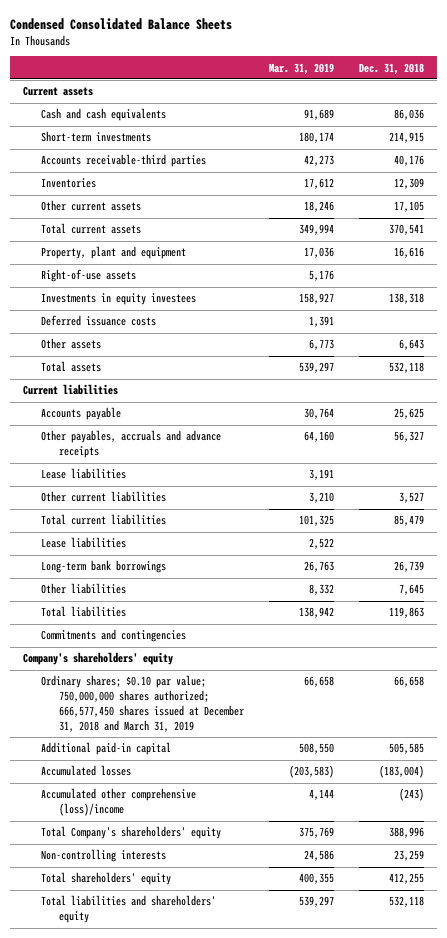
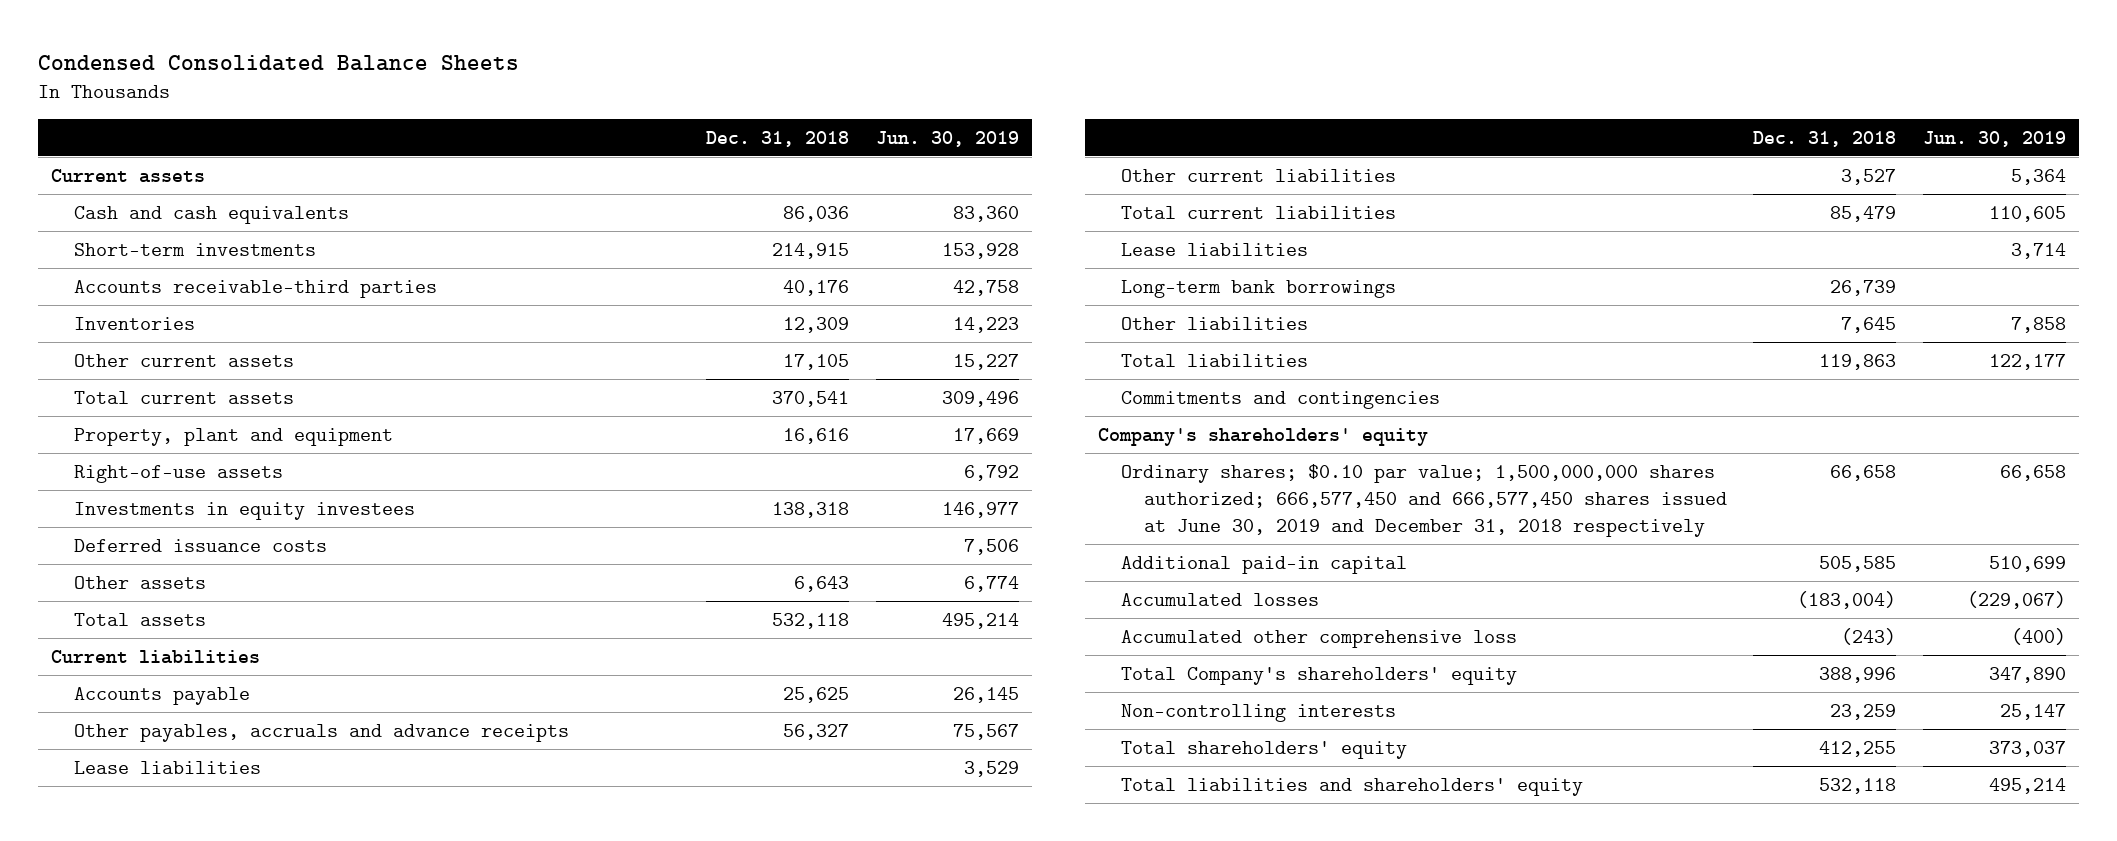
[269,62,335,75] Mar. 31, 2019 -> none
none -> [875,130,1019,147] Jun. 30, 2019
[40,675,244,733] Ordinary shares; $0.10 par value; 750,000,000 shares authorized; 666,577,450 shares issued at December 31, 2018 and March 31, 2019 -> [1120,463,1727,537] Ordinary shares; $0.10 par value; 1,500,000,000 shares authorized; 666,577,450 and 666,577,450 shares issued at June 30, 2019 and December 31, 2018 respectively
[40,788,196,817] Accumulated other comprehensive (loss)/income -> [1120,629,1517,648] Accumulated other comprehensive loss

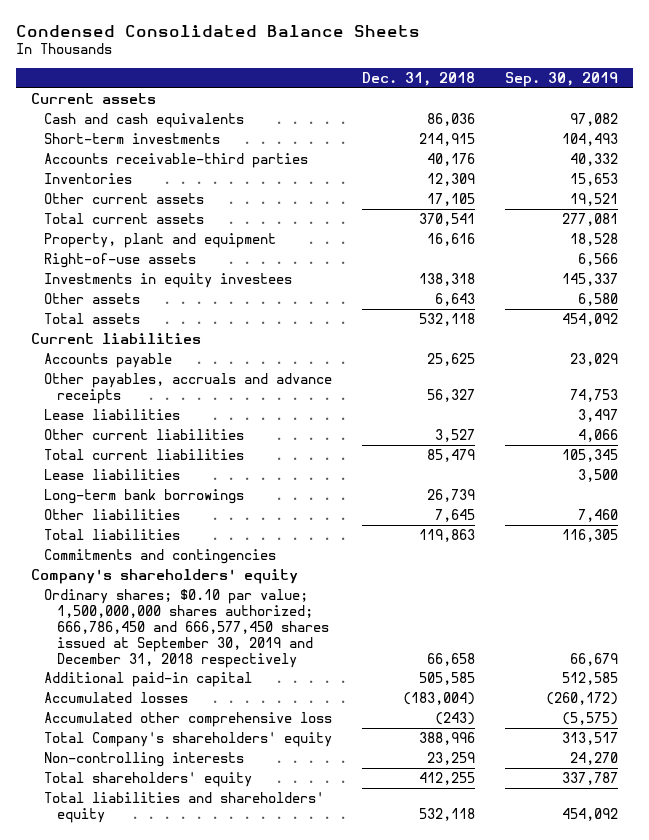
[875,130,1019,147] Jun. 30, 2019 -> none
none -> [504,71,618,87] Sep. 30, 2019
[73,538,327,552] Deferred issuance costs -> none
[1120,463,1727,537] Ordinary shares; $0.10 par value; 1,500,000,000 shares authorized; 666,577,450 and 666,577,450 shares issued at June 30, 2019 and December 31, 2018 respectively -> [43,588,329,668] Ordinary shares; $0.10 par value; 1,500,000,000 shares authorized; 666,786,450 and 666,577,450 shares issued at September 30, 2019 and December 31, 2018 respectively

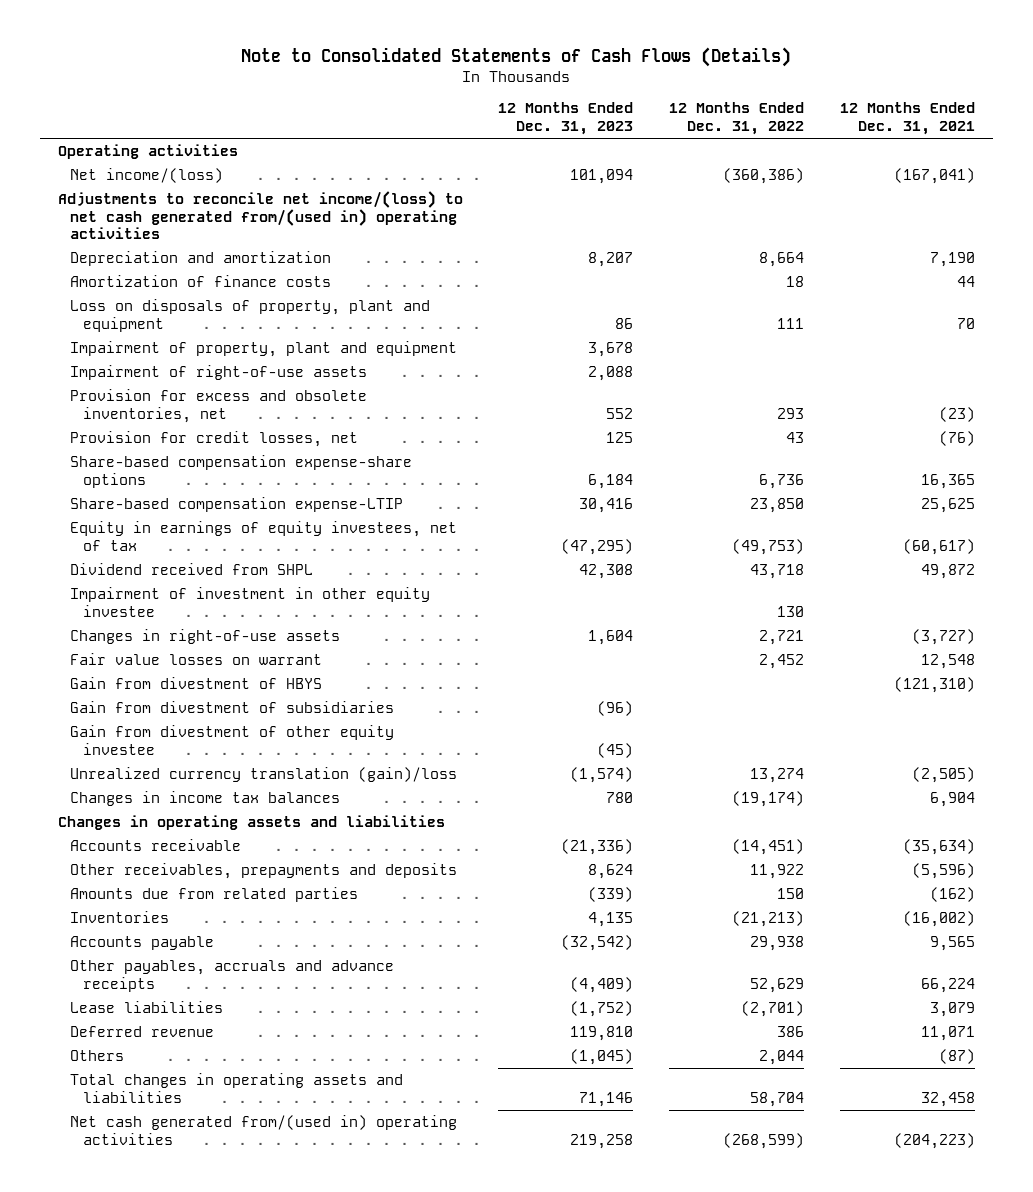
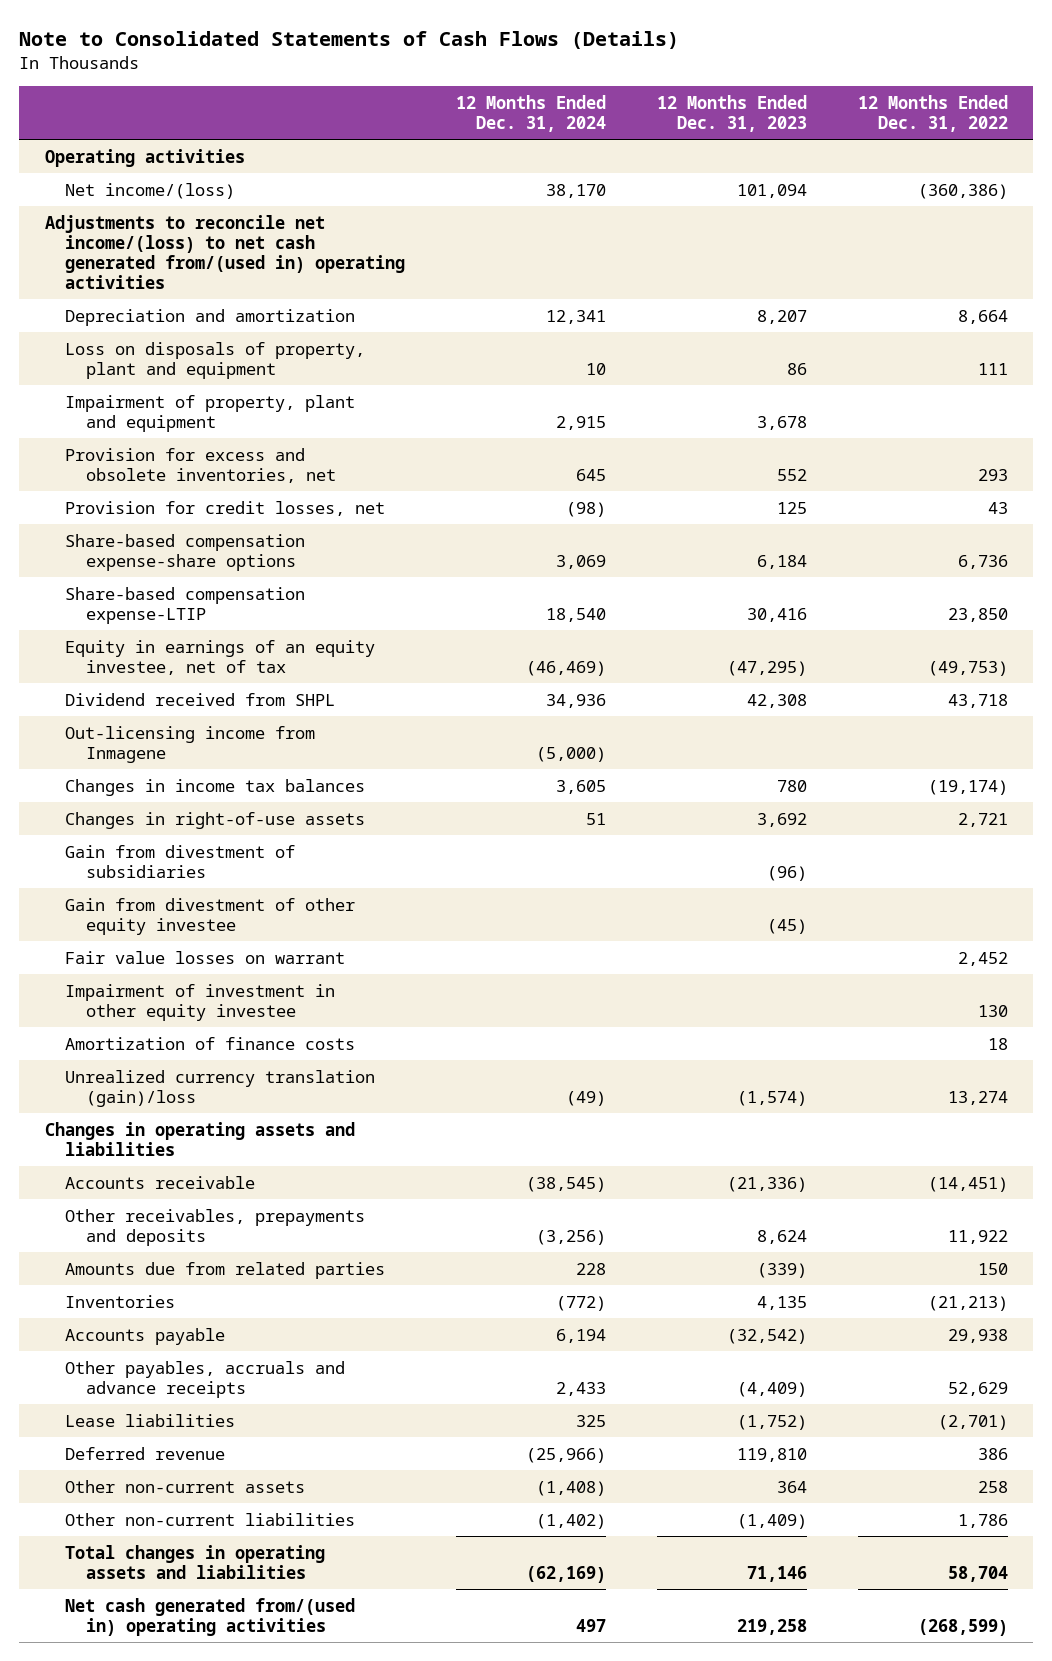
[839,102,975,135] 12 Months Ended Dec. 31, 2021 -> none
none -> [456,95,607,133] 12 Months Ended Dec. 31, 2024
[70,365,368,381] Impairment of right-of-use assets -> none
[70,521,458,551] Equity in earnings of equity investees, net of tax -> [65,639,376,675] Equity in earnings of an equity investee, net of tax
[70,677,323,690] Gain from divestment of HBYS -> none
none -> [65,725,316,763] Out-licensing income from Inmagene
[70,791,341,807] Changes in income tax balances -> [65,778,366,796] Changes in income tax balances
[588,630,634,646] 1,604 -> [756,812,807,827] 3,692
[70,653,323,666] Fair value losses on warrant -> [65,950,346,964] Fair value losses on warrant
[70,587,431,617] Impairment of investment in other equity investee -> [65,983,336,1021] Impairment of investment in other equity investee
[70,275,332,288] Amortization of finance costs -> [65,1036,356,1050] Amortization of finance costs
[70,1050,125,1062] Others -> none
none -> [65,1479,306,1493] Other non-current assets
none -> [65,1512,356,1526] Other non-current liabilities

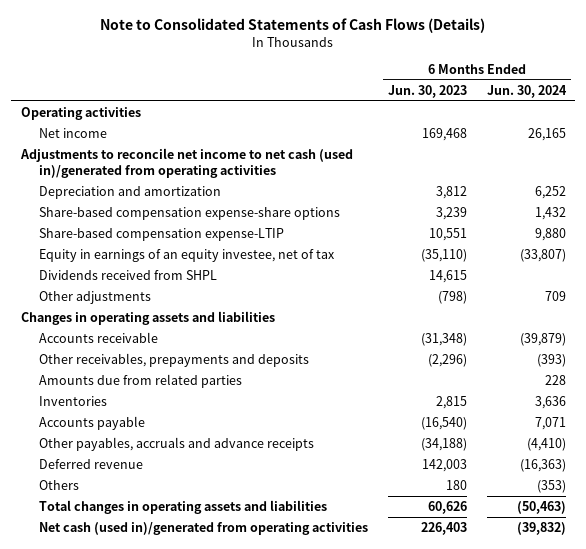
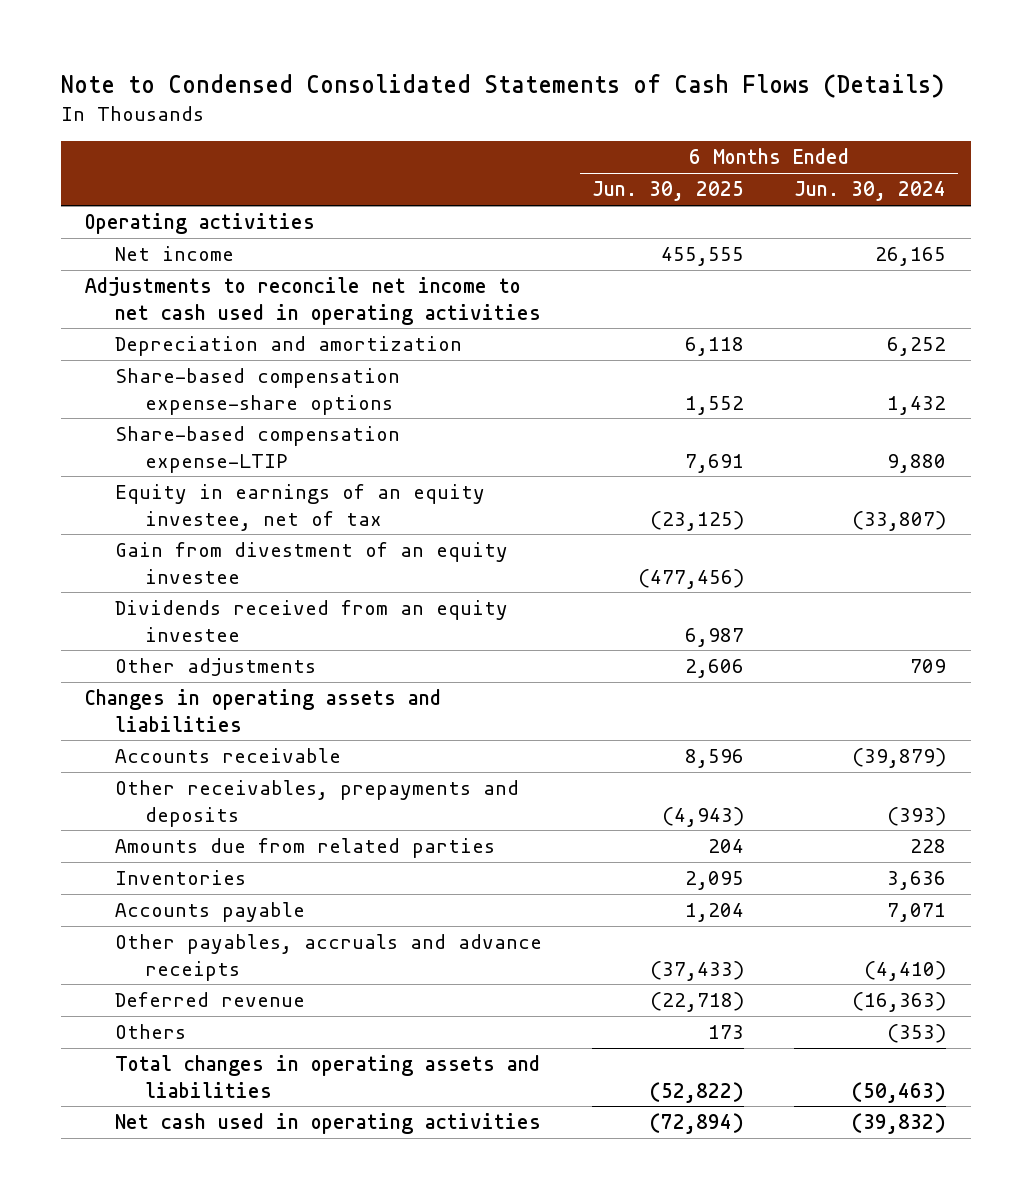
[100,18,486,34] Note to Consolidated Statements of Cash Flows (Details) -> [60,73,944,98] Note to Condensed Consolidated Statements of Cash Flows (Details)
[387,84,467,98] Jun. 30, 2023 -> none
none -> [592,181,745,202] Jun. 30, 2025
[19,147,353,178] Adjustments to reconcile net income to net cash (used in)/generated from operating activities -> [85,277,542,325] Adjustments to reconcile net income to net cash used in operating activities
none -> [115,542,509,584] Gain from divestment of an equity investee
[39,269,218,280] Dividends received from SHPL -> [115,600,509,642] Dividends received from an equity investee
[39,521,369,535] Net cash (used in)/generated from operating activities -> [115,1113,542,1135] Net cash used in operating activities

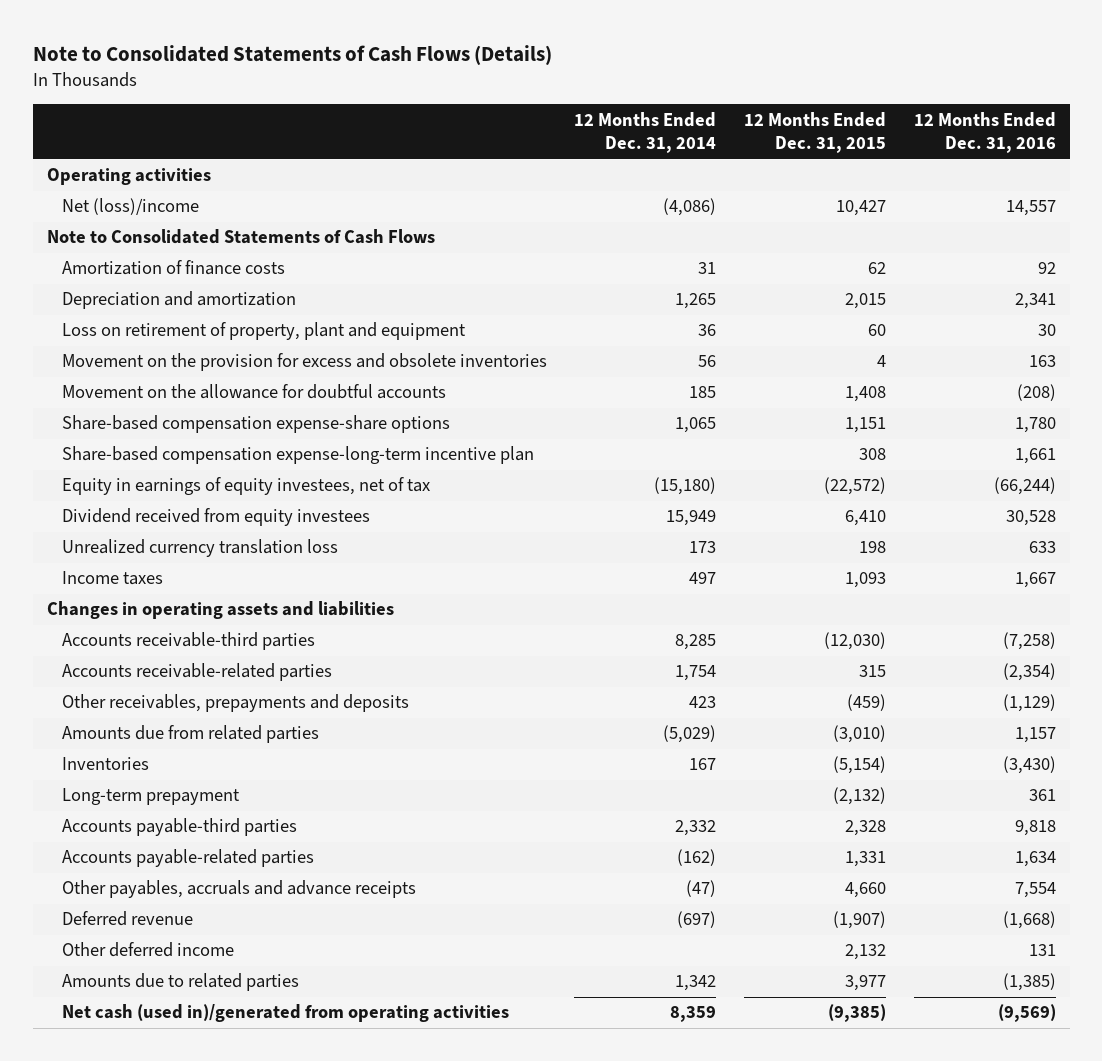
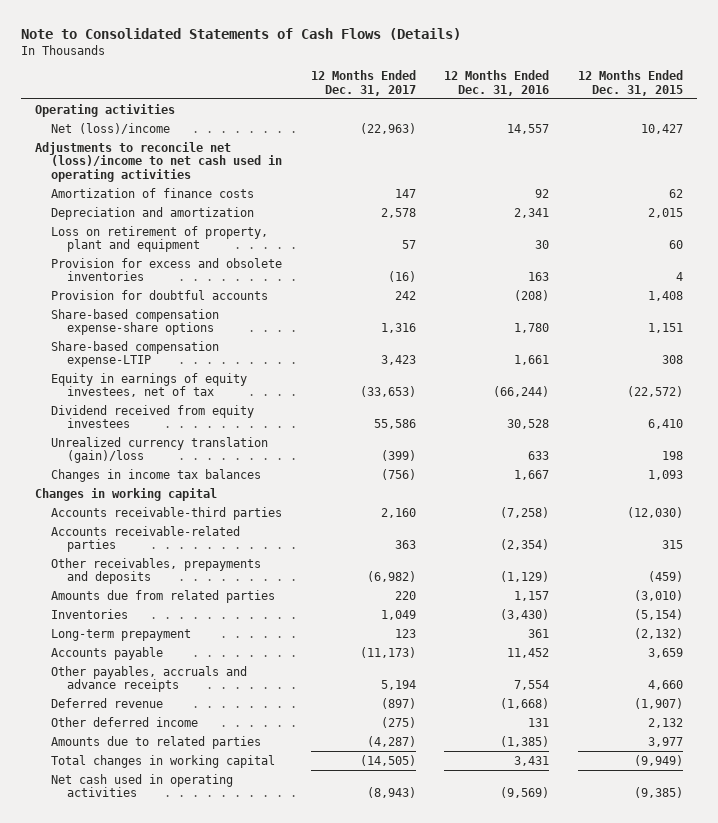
[574,111,717,154] 12 Months Ended Dec. 31, 2014 -> none
none -> [310,70,416,96] 12 Months Ended Dec. 31, 2017
[46,229,435,245] Note to Consolidated Statements of Cash Flows -> [35,141,283,182] Adjustments to reconcile net (loss)/income to net cash used in operating activities
[61,353,547,372] Movement on the provision for excess and obsolete inventories -> [51,257,283,282] Provision for excess and obsolete inventories
[61,384,446,400] Movement on the allowance for doubtful accounts -> [51,289,269,300] Provision for doubtful accounts
[61,446,534,465] Share-based compensation expense-long-term incentive plan -> [51,340,220,368] Share-based compensation expense-LTIP
[61,539,338,558] Unrealized currency translation loss -> [51,436,269,464] Unrealized currency translation (gain)/loss
[61,571,163,586] Income taxes -> [51,468,262,482] Changes in income tax balances
[46,601,394,620] Changes in operating assets and liabilities -> [35,487,218,501] Changes in working capital
[61,849,314,868] Accounts payable-related parties -> none
[61,818,297,837] Accounts payable-third parties -> [51,646,164,660] Accounts payable
[845,820,887,837] 2,328 -> [647,647,683,658] 3,659
[1014,820,1056,837] 9,818 -> [507,647,550,658] 11,452
none -> [51,754,276,768] Total changes in working capital
[61,1004,509,1023] Net cash (used in)/generated from operating activities -> [51,773,234,798] Net cash used in operating activities

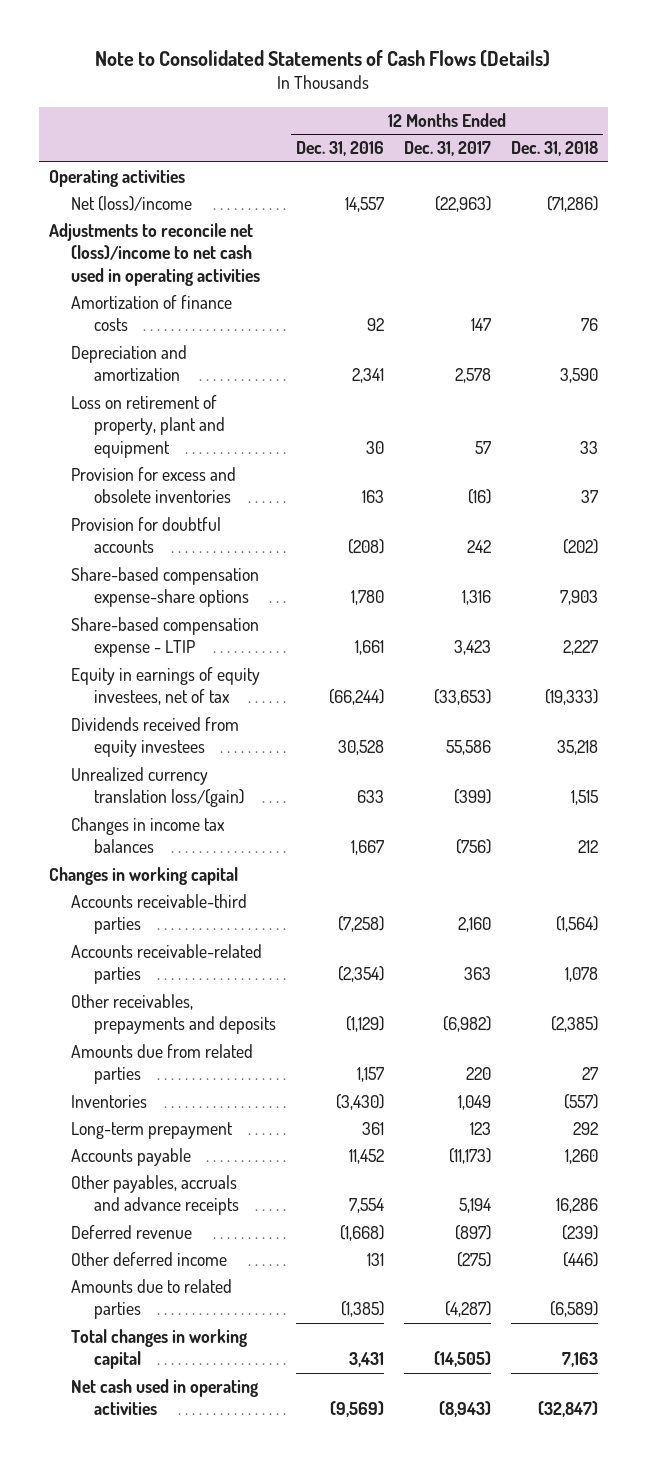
[577,70,683,96] 12 Months Ended Dec. 31, 2015 -> none
none -> [510,141,598,157] Dec. 31, 2018
[51,340,220,368] Share-based compensation expense-LTIP -> [71,617,260,658] Share-based compensation expense - LTIP
[51,404,255,429] Dividend received from equity investees -> [71,717,240,758] Dividends received from equity investees
[51,436,269,464] Unrealized currency translation (gain)/loss -> [71,767,244,808] Unrealized currency translation loss/(gain)

